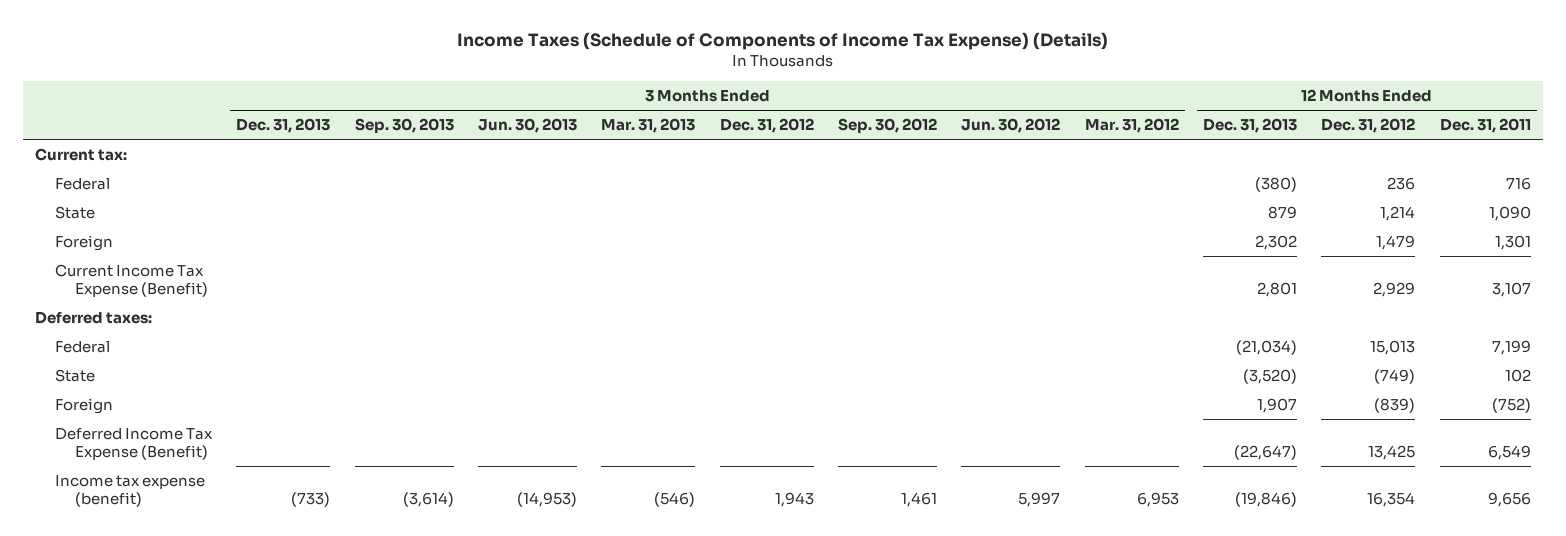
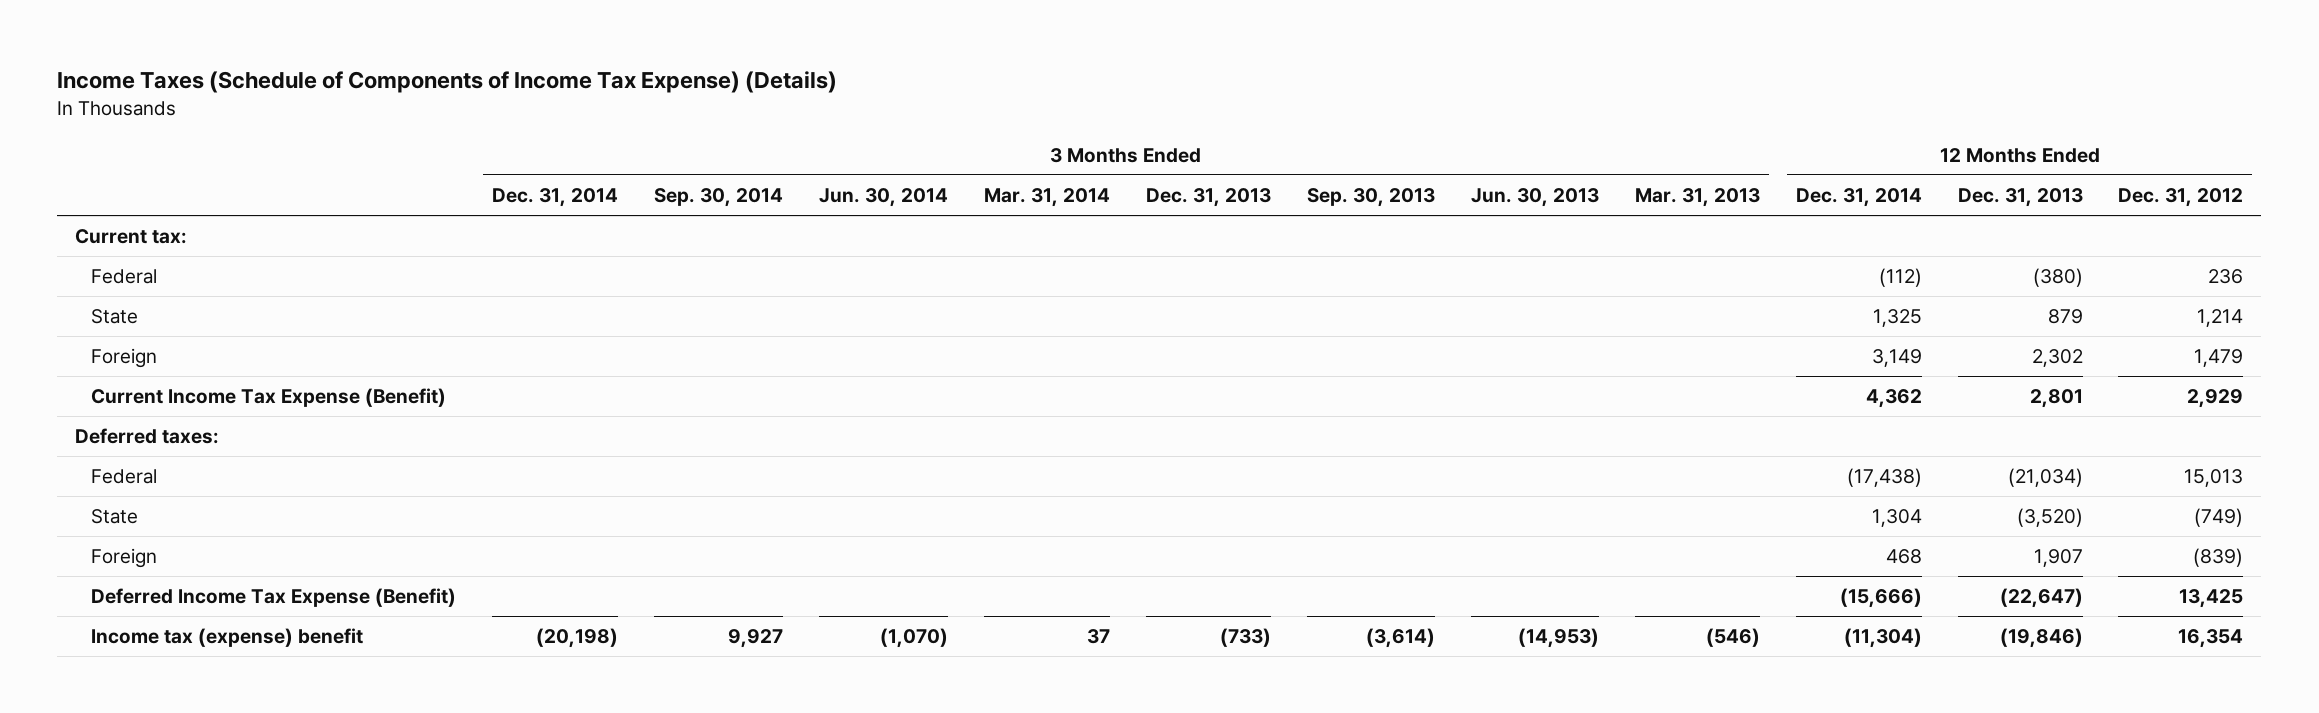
[719,118,814,134] Dec. 31, 2012 -> none
[838,118,938,134] Sep. 30, 2012 -> none
[961,118,1061,134] Jun. 30, 2012 -> none
[1084,118,1179,134] Mar. 31, 2012 -> none
[1439,118,1531,134] Dec. 31, 2011 -> none
none -> [492,187,619,207] Dec. 31, 2014
none -> [654,187,784,207] Sep. 30, 2014
none -> [819,187,949,207] Jun. 30, 2014
none -> [983,187,1110,207] Mar. 31, 2014
none -> [1795,187,1922,207] Dec. 31, 2014
[54,475,205,508] Income tax expense (benefit) -> [91,628,364,648] Income tax (expense) benefit

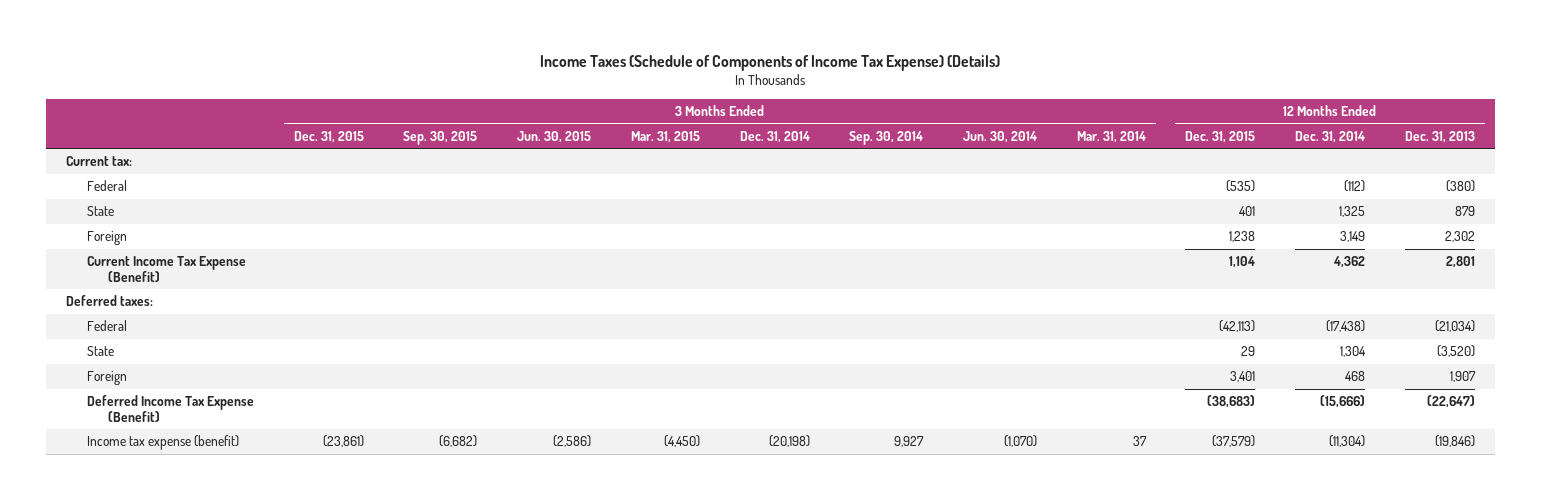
[1145,187,1271,207] Dec. 31, 2013 -> none
[1306,187,1435,207] Sep. 30, 2013 -> none
[1470,187,1599,207] Jun. 30, 2013 -> none
[1634,187,1760,207] Mar. 31, 2013 -> none
[2118,187,2244,207] Dec. 31, 2012 -> none
none -> [293,130,364,143] Dec. 31, 2015
none -> [403,130,478,145] Sep. 30, 2015
none -> [517,130,592,143] Jun. 30, 2015
none -> [630,130,700,143] Mar. 31, 2015
none -> [1185,130,1256,143] Dec. 31, 2015
[91,628,364,648] Income tax (expense) benefit -> [86,435,239,451] Income tax expense (benefit)

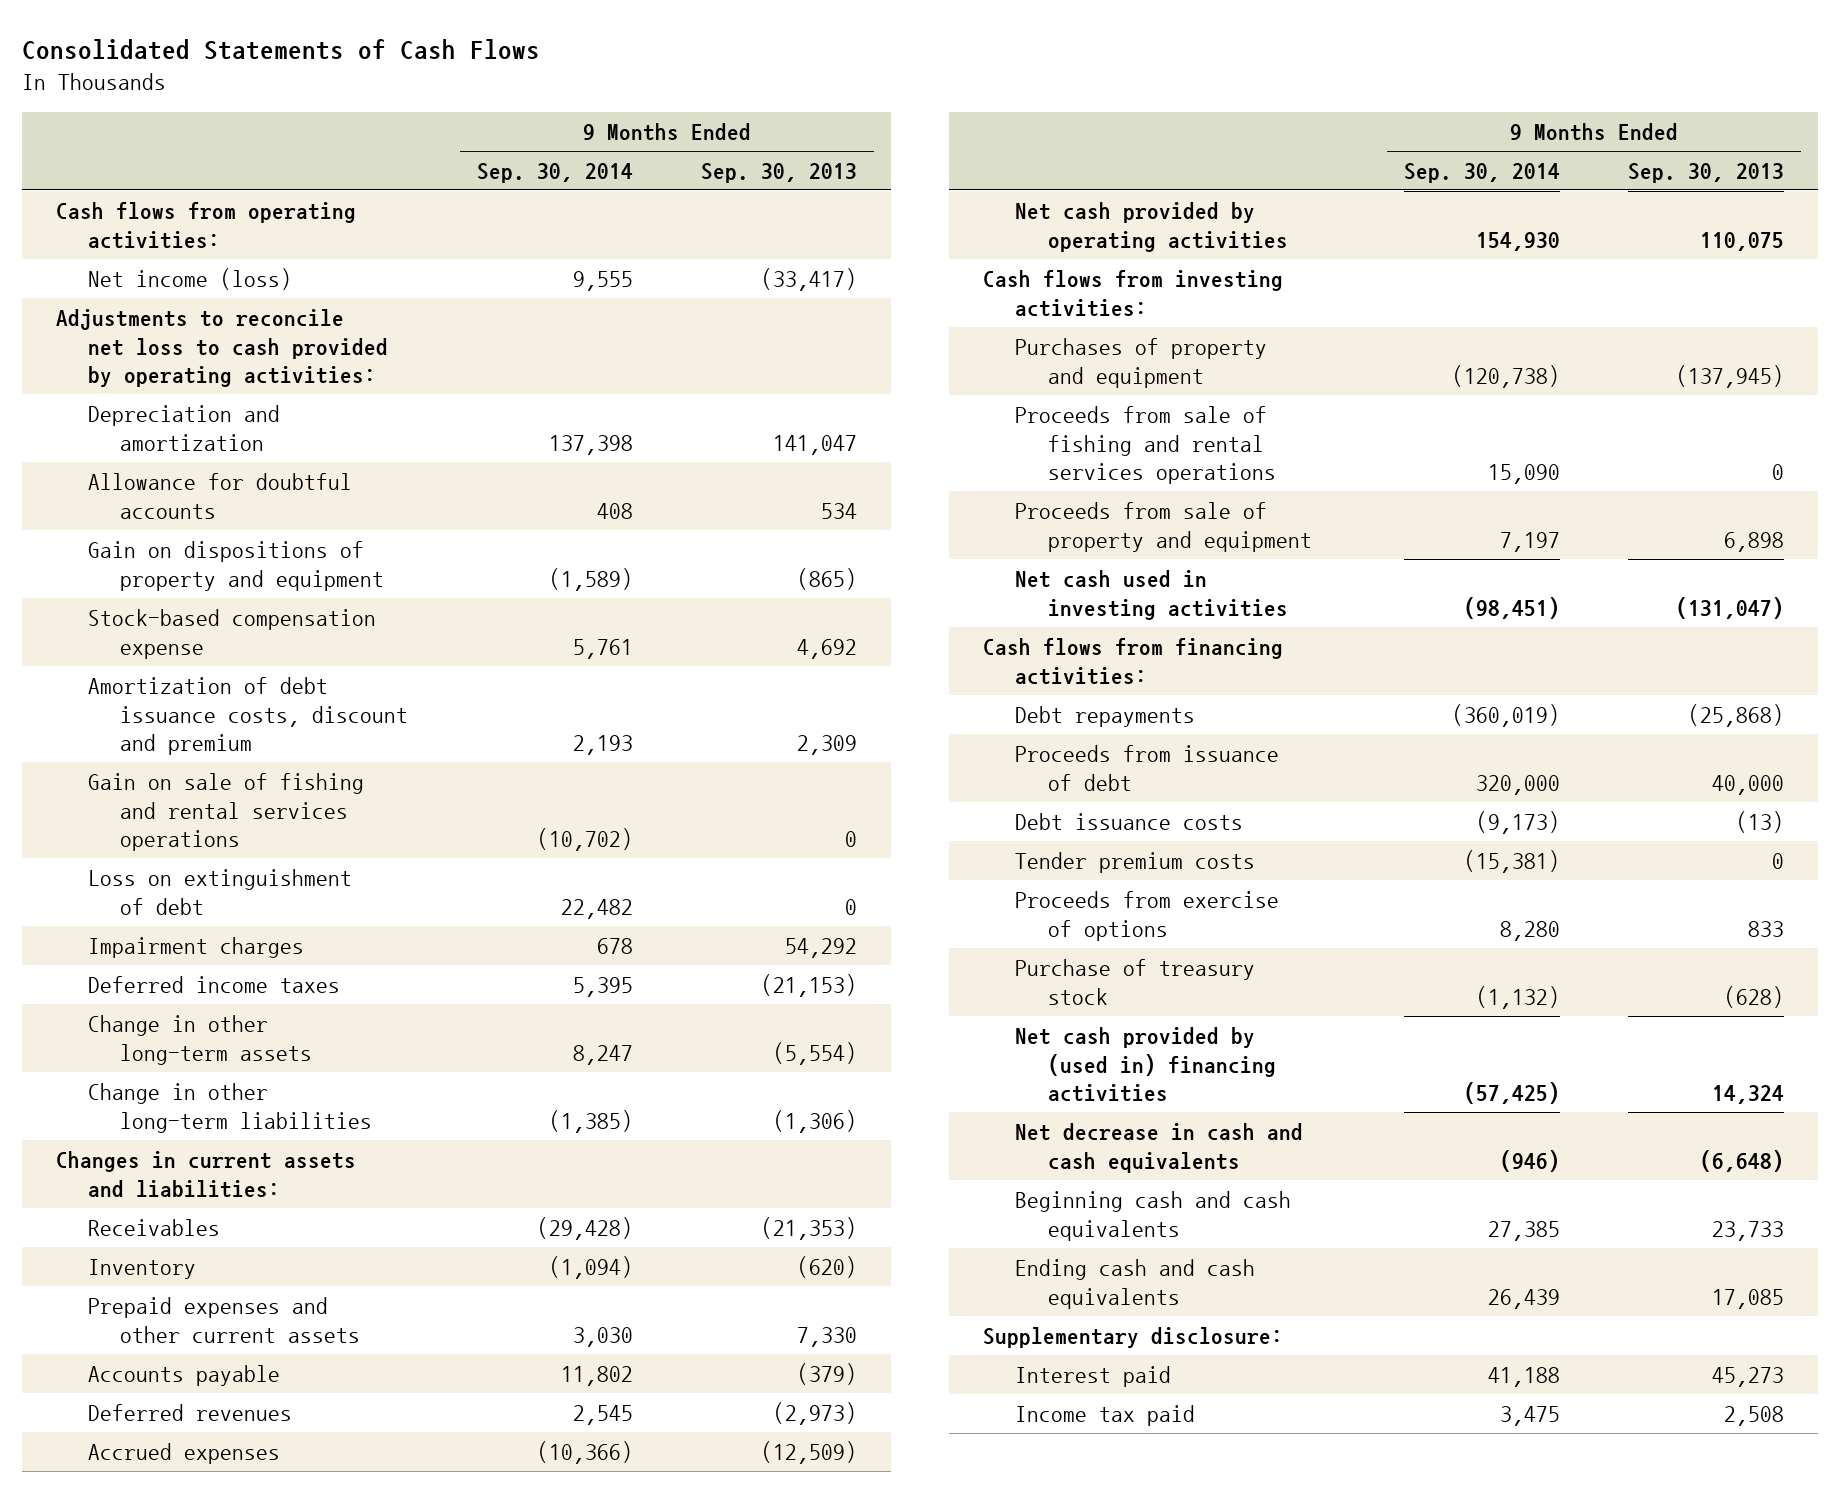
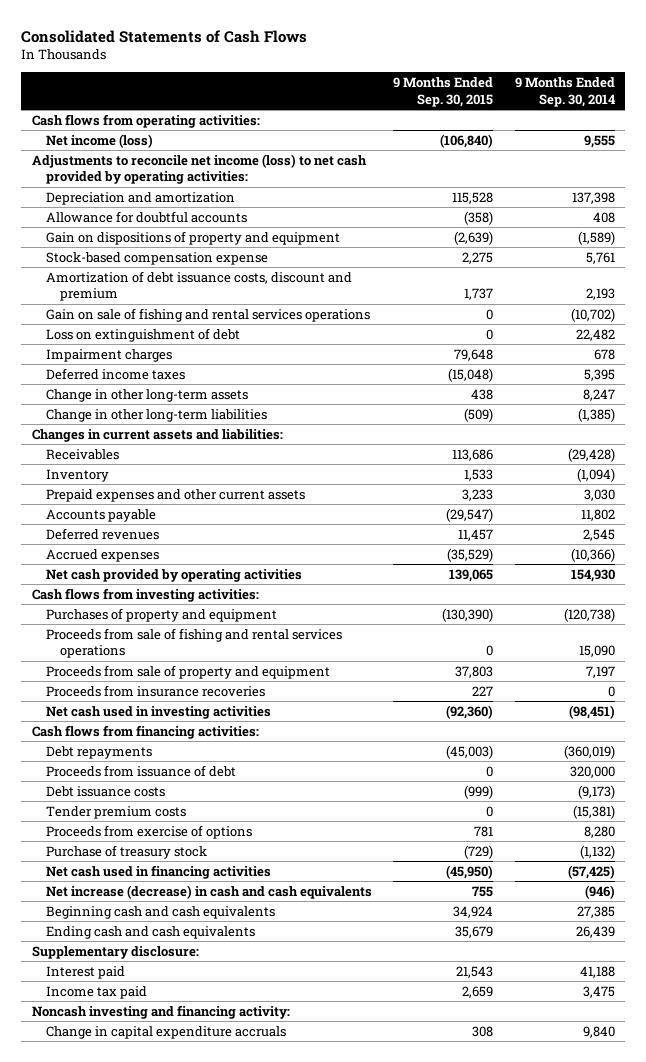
[701,162,858,183] Sep. 30, 2013 -> none
none -> [393,77,494,107] 9 Months Ended Sep. 30, 2015
[56,308,389,388] Adjustments to reconcile net loss to cash provided by operating activities: -> [31,153,367,185] Adjustments to reconcile net income (loss) to net cash provided by operating activities:
none -> [45,684,265,697] Proceeds from insurance recoveries
[1015,1026,1276,1103] Net cash provided by (used in) financing activities -> [45,864,271,879] Net cash used in financing activities
[1015,1122,1304,1173] Net decrease in cash and cash equivalents -> [45,884,372,899] Net increase (decrease) in cash and cash equivalents
none -> [31,1004,290,1019] Noncash investing and financing activity:
none -> [45,1025,286,1039] Change in capital expenditure accruals

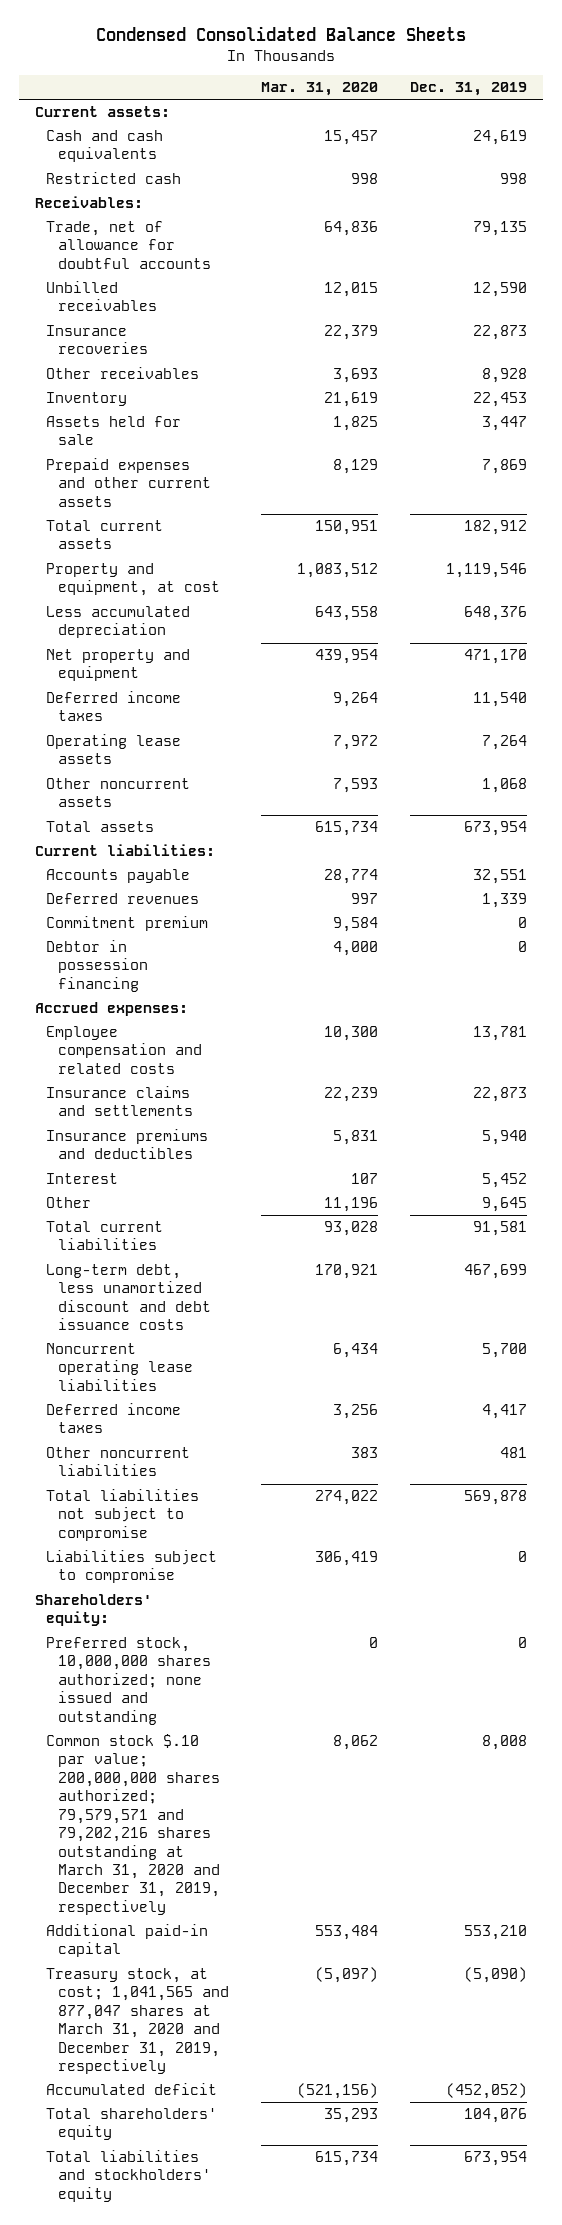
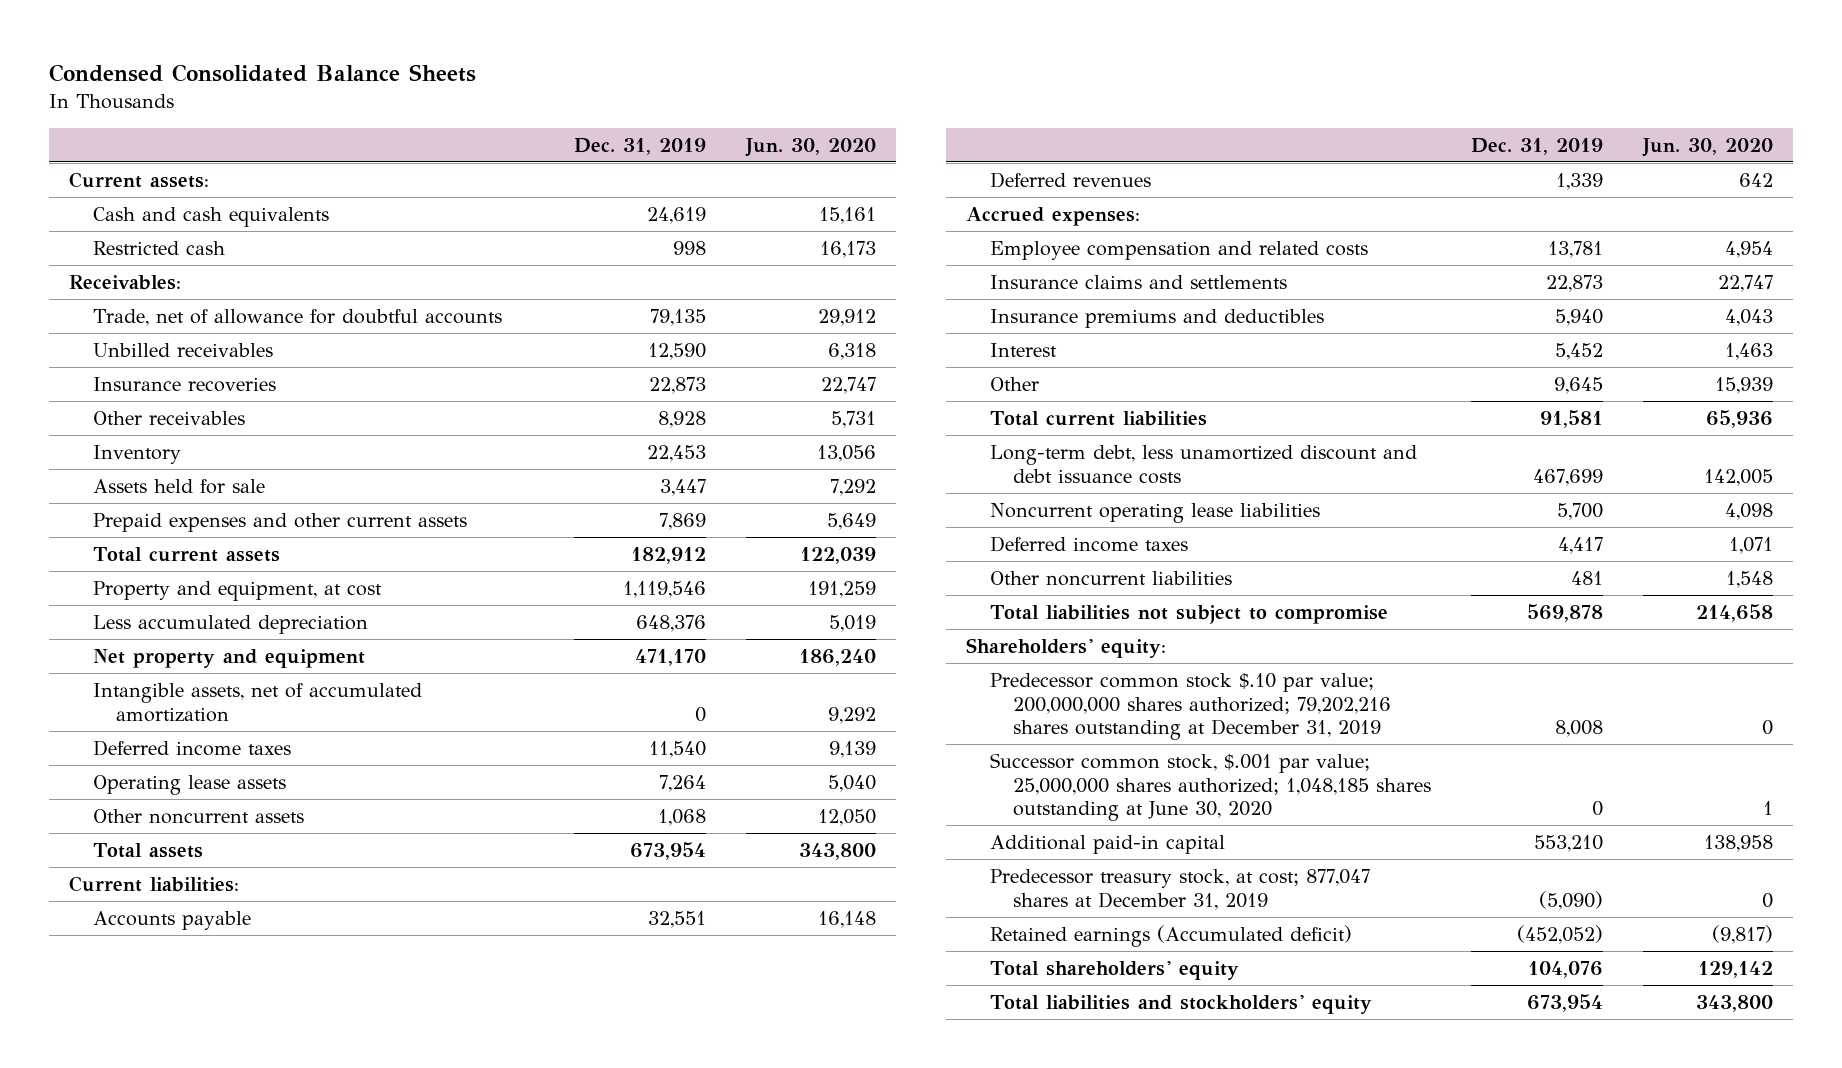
[260,82,378,97] Mar. 31, 2020 -> none
none -> [745,137,877,157] Jun. 30, 2020
none -> [92,682,422,722] Intangible assets, net of accumulated amortization
[46,916,209,932] Commitment premium -> none
[46,940,148,992] Debtor in possession financing -> none
[46,1550,218,1584] Liabilities subject to compromise -> none
[46,1637,211,1725] Preferred stock, 10,000,000 shares authorized; none issued and outstanding -> none
[46,1734,220,1915] Common stock $.10 par value; 200,000,000 shares authorized; 79,579,571 and 79,202,216 shares outstanding at March 31, 2020 and December 31, 2019, respectively -> [989,672,1392,741] Predecessor common stock $.10 par value; 200,000,000 shares authorized; 79,202,216 shares outstanding at December 31, 2019
none -> [989,752,1432,822] Successor common stock, $.001 par value; 25,000,000 shares authorized; 1,048,185 shares outstanding at June 30, 2020
[46,1968,229,2075] Treasury stock, at cost; 1,041,565 and 877,047 shares at March 31, 2020 and December 31, 2019, respectively -> [989,868,1370,910] Predecessor treasury stock, at cost; 877,047 shares at December 31, 2019
[46,2083,218,2096] Accumulated deficit -> [989,924,1352,947] Retained earnings (Accumulated deficit)

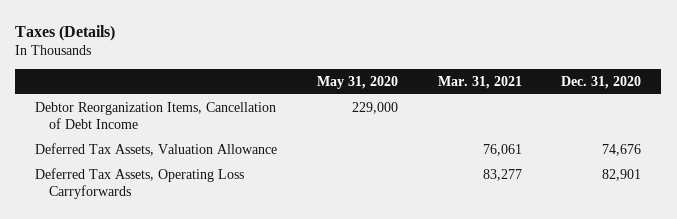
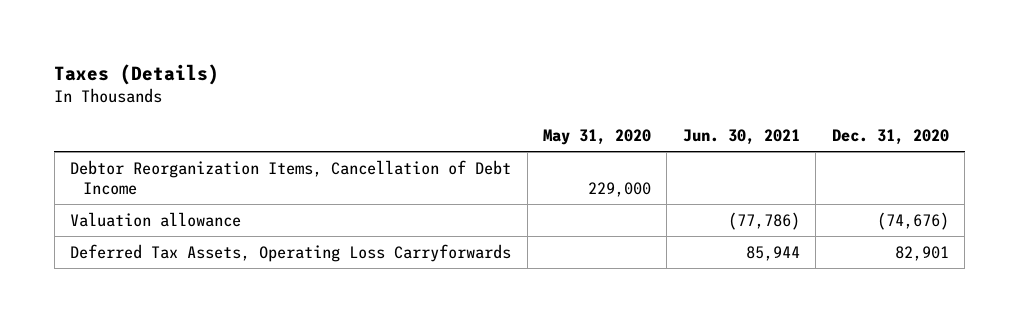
[437,76,522,90] Mar. 31, 2021 -> none
none -> [682,128,800,145] Jun. 30, 2021
[35,142,278,156] Deferred Tax Assets, Valuation Allowance -> [70,211,242,227] Valuation allowance
[602,143,642,156] 74,676 -> [876,211,949,230] (74,676)

